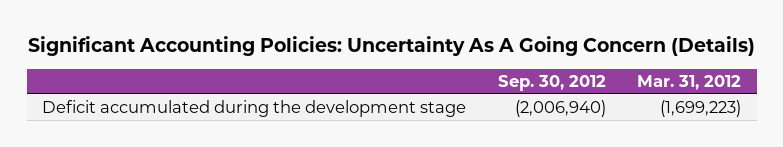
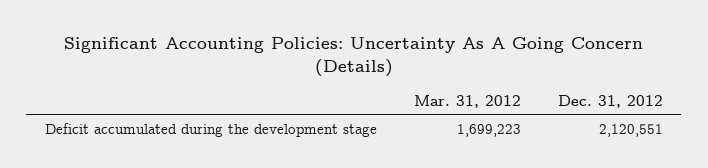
[497,75,606,92] Sep. 30, 2012 -> none
none -> [557,94,663,108] Dec. 31, 2012
[659,100,741,118] (1,699,223) -> [456,123,521,137] 1,699,223

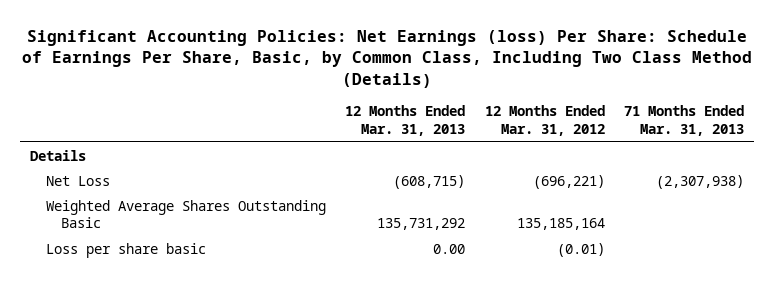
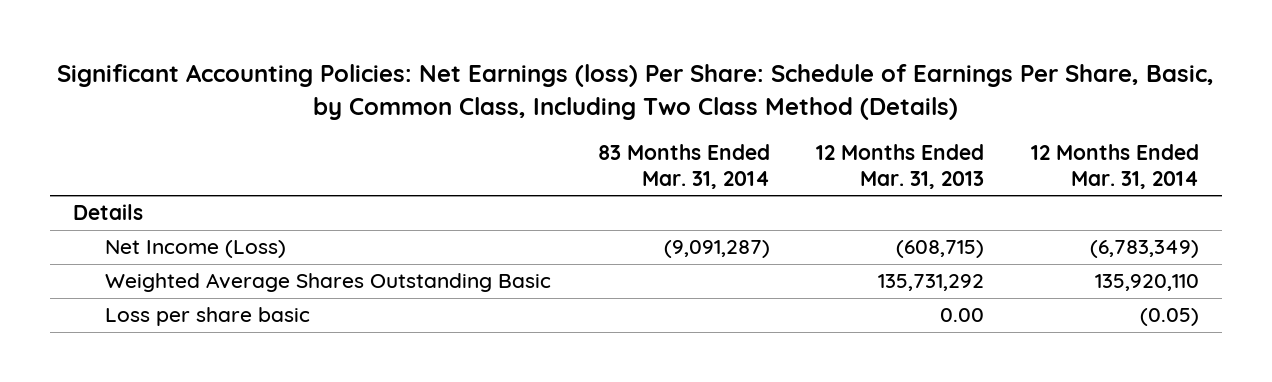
[484,105,605,137] 12 Months Ended Mar. 31, 2012 -> none
[623,105,744,137] 71 Months Ended Mar. 31, 2013 -> none
none -> [597,144,770,189] 83 Months Ended Mar. 31, 2014
none -> [1031,144,1200,189] 12 Months Ended Mar. 31, 2014
[45,175,110,186] Net Loss -> [104,240,286,259] Net Income (Loss)

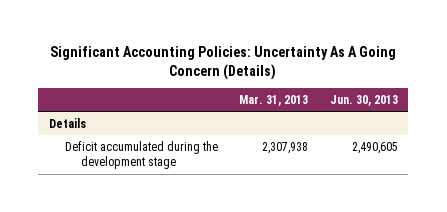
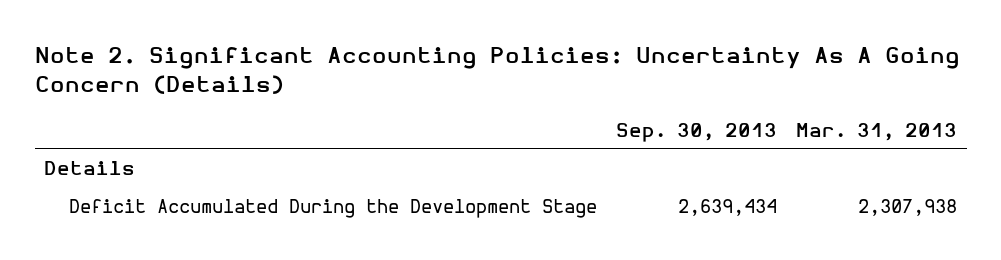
[50,46,397,81] Significant Accounting Policies: Uncertainty As A Going Concern (Details) -> [34,47,960,95] Note 2. Significant Accounting Policies: Uncertainty As A Going Concern (Details)
[329,95,398,107] Jun. 30, 2013 -> none
none -> [616,122,778,142] Sep. 30, 2013
[65,140,219,170] Deficit accumulated during the development stage -> [68,198,597,218] Deficit Accumulated During the Development Stage

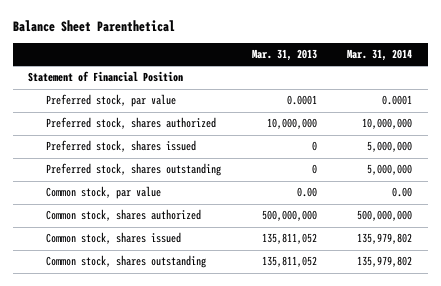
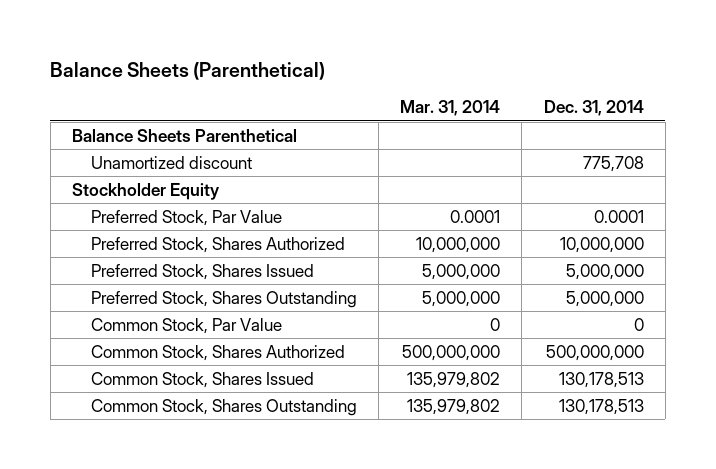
[12,19,175,32] Balance Sheet Parenthetical -> [50,61,326,80] Balance Sheets (Parenthetical)
[251,49,317,62] Mar. 31, 2013 -> none
none -> [543,100,644,117] Dec. 31, 2014
[28,71,184,83] Statement of Financial Position -> none
none -> [72,128,298,142] Balance Sheets Parenthetical
none -> [90,155,252,169] Unamortized discount
none -> [72,182,221,200] Stockholder Equity
[46,94,177,108] Preferred stock, par value -> [90,209,282,226] Preferred Stock, Par Value
[46,117,217,130] Preferred stock, shares authorized -> [90,236,345,253] Preferred Stock, Shares Authorized
[46,140,197,153] Preferred stock, shares issued -> [90,263,314,280] Preferred Stock, Shares Issued
[46,163,222,177] Preferred stock, shares outstanding -> [90,290,357,308] Preferred Stock, Shares Outstanding
[46,186,162,200] Common stock, par value -> [90,317,282,334] Common Stock, Par Value
[392,187,413,198] 0.00 -> [490,317,501,331] 0
[46,209,202,222] Common stock, shares authorized -> [90,344,345,361] Common Stock, Shares Authorized
[46,232,182,245] Common stock, shares issued -> [90,371,314,388] Common Stock, Shares Issued
[46,255,207,269] Common stock, shares outstanding -> [90,398,357,416] Common Stock, Shares Outstanding

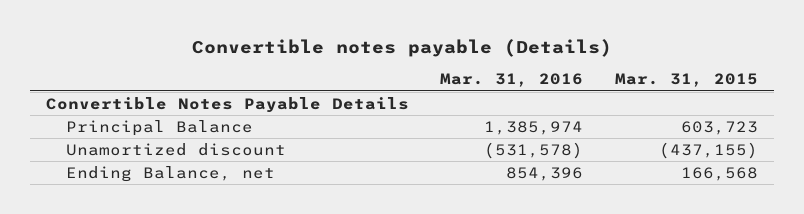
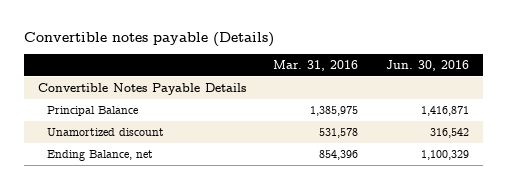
[615,73,759,88] Mar. 31, 2015 -> none
none -> [386,59,470,71] Jun. 30, 2016
[484,120,584,135] 1,385,974 -> [310,106,359,117] 1,385,975
[484,141,584,159] (531,578) -> [319,128,359,139] 531,578

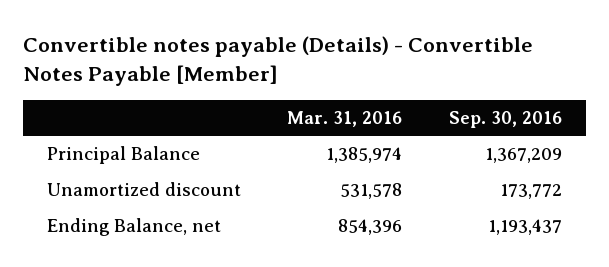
[23,31,274,47] Convertible notes payable (Details) -> [23,36,534,86] Convertible notes payable (Details) - Convertible Notes Payable [Member]
[386,59,470,71] Jun. 30, 2016 -> none
none -> [449,110,563,128] Sep. 30, 2016
[37,83,246,96] Convertible Notes Payable Details -> none
[310,106,359,117] 1,385,975 -> [326,147,403,164] 1,385,974

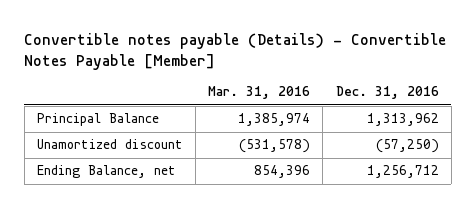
[449,110,563,128] Sep. 30, 2016 -> none
none -> [335,86,439,100] Dec. 31, 2016
[340,183,403,200] 531,578 -> [239,139,311,154] (531,578)

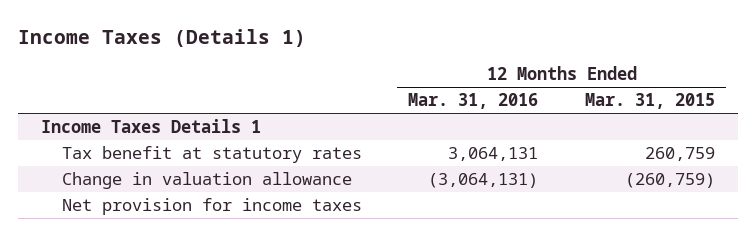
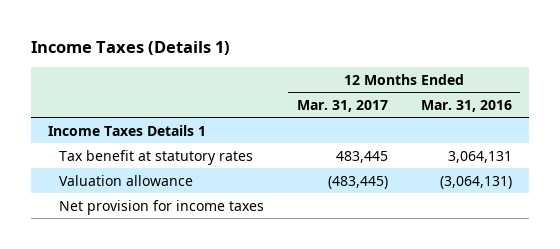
[584,93,715,110] Mar. 31, 2015 -> none
none -> [296,99,388,112] Mar. 31, 2017
[62,172,353,190] Change in valuation allowance -> [58,174,193,186] Valuation allowance

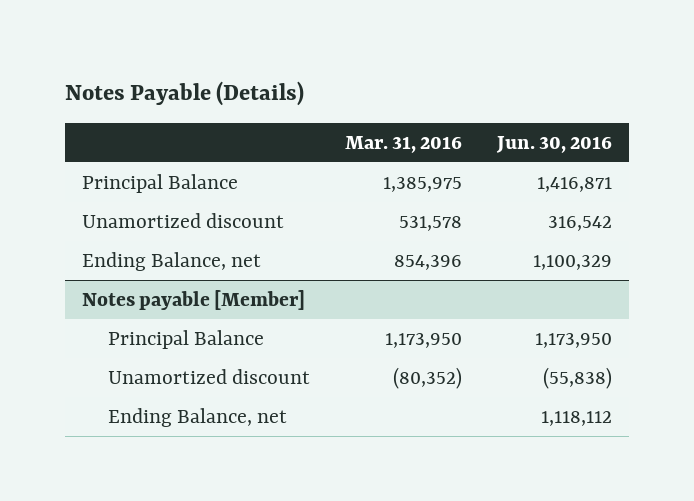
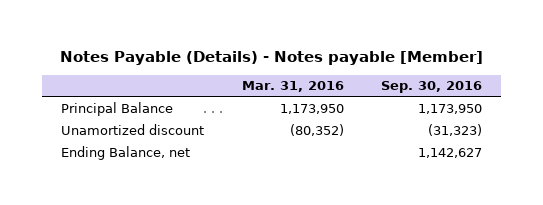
[64,80,304,106] Notes Payable (Details) -> [59,50,483,65] Notes Payable (Details) - Notes payable [Member]
[495,135,612,153] Jun. 30, 2016 -> none
none -> [381,81,483,94] Sep. 30, 2016
[81,174,238,194] Principal Balance -> none
[81,213,284,229] Unamortized discount -> none
[81,252,261,272] Ending Balance, net -> none
[81,290,305,311] Notes payable [Member] -> none

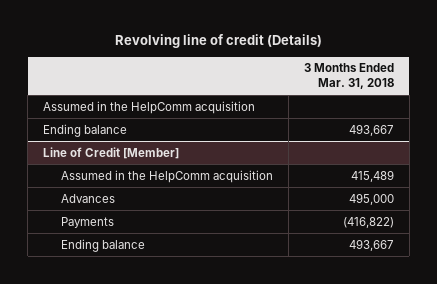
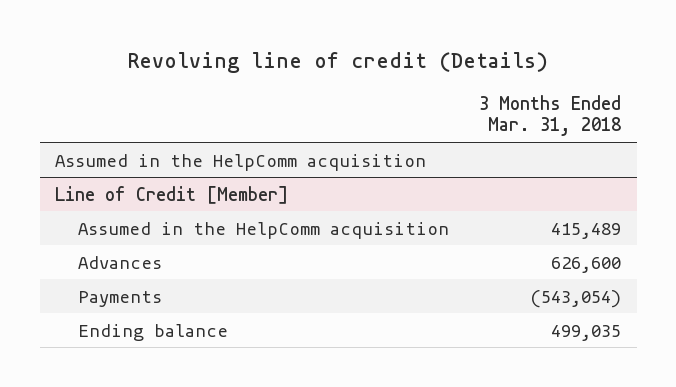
[43,123,128,137] Ending balance -> none
[348,192,394,205] 495,000 -> [551,256,622,273] 626,600
[342,216,394,228] (416,822) -> [530,289,622,308] (543,054)
[348,238,394,251] 493,667 -> [551,324,622,341] 499,035

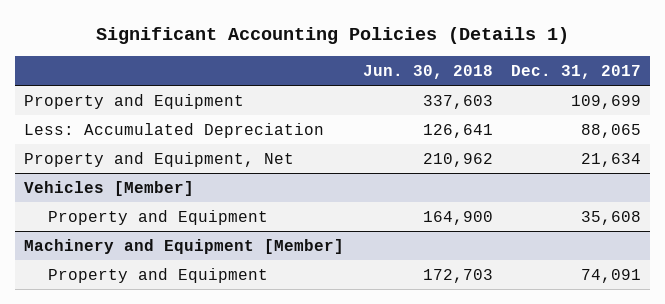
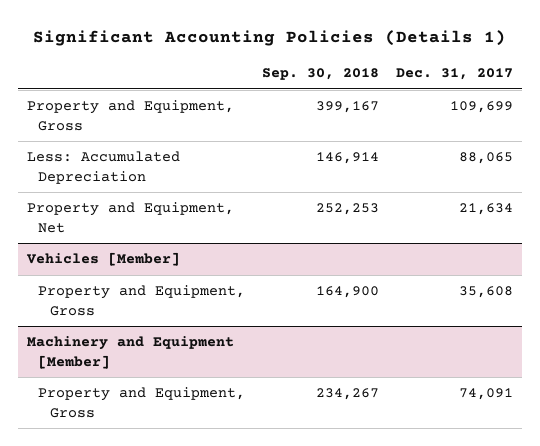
[362,65,493,80] Jun. 30, 2018 -> none
none -> [262,68,380,81] Sep. 30, 2018
[24,93,245,109] Property and Equipment -> [26,100,234,131] Property and Equipment, Gross
[48,209,269,225] Property and Equipment -> [38,285,246,316] Property and Equipment, Gross
[48,267,269,283] Property and Equipment -> [38,387,246,418] Property and Equipment, Gross

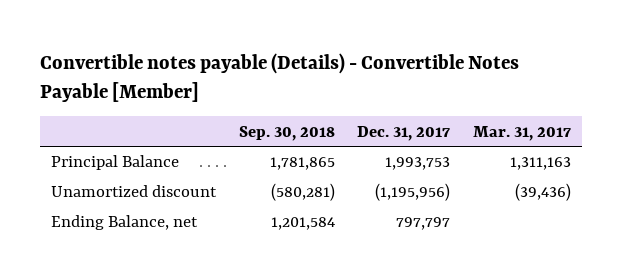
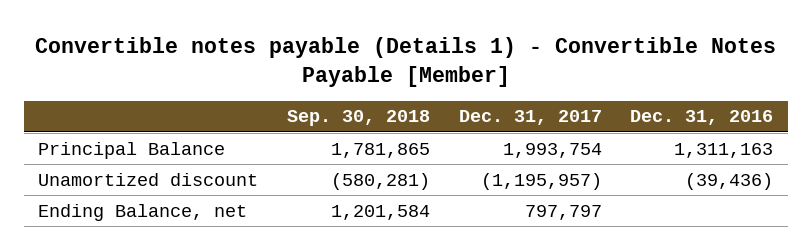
[39,52,519,102] Convertible notes payable (Details) - Convertible Notes Payable [Member] -> [34,36,776,87] Convertible notes payable (Details 1) - Convertible Notes Payable [Member]
[473,125,572,141] Mar. 31, 2017 -> none
none -> [630,110,774,126] Dec. 31, 2016
[385,157,451,171] 1,993,753 -> [502,142,602,158] 1,993,754
[375,183,451,202] (1,195,956) -> [480,172,602,190] (1,195,957)

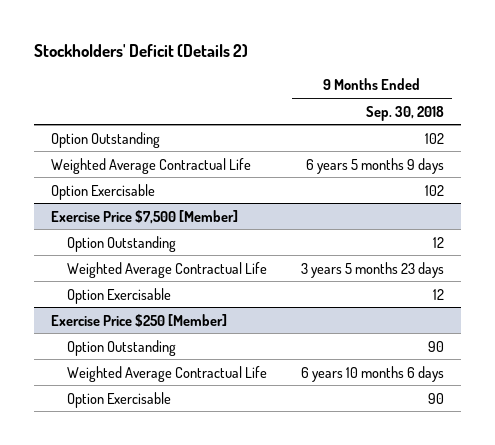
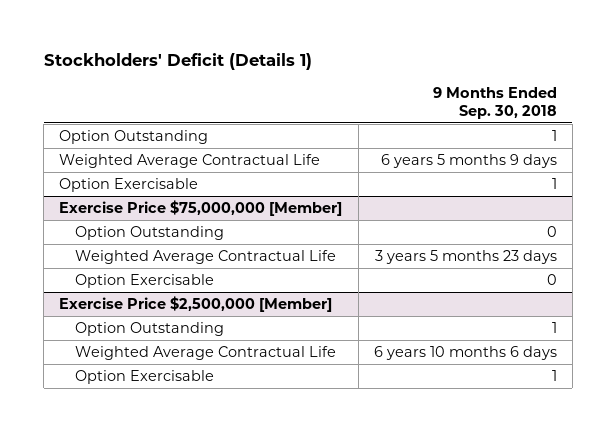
[34,44,249,58] Stockholders' Deficit (Details 2) -> [43,53,312,71] Stockholders' Deficit (Details 1)
[424,132,444,144] 102 -> [551,130,557,142] 1
[424,184,444,196] 102 -> [551,178,557,190] 1
[51,209,239,224] Exercise Price $7,500 [Member] -> [59,200,343,217] Exercise Price $75,000,000 [Member]
[432,236,444,248] 12 -> [546,226,557,238] 0
[432,288,444,300] 12 -> [546,274,557,286] 0
[51,313,228,327] Exercise Price $250 [Member] -> [59,296,333,313] Exercise Price $2,500,000 [Member]
[427,340,444,352] 90 -> [551,322,557,334] 1
[427,392,444,404] 90 -> [551,370,557,382] 1

